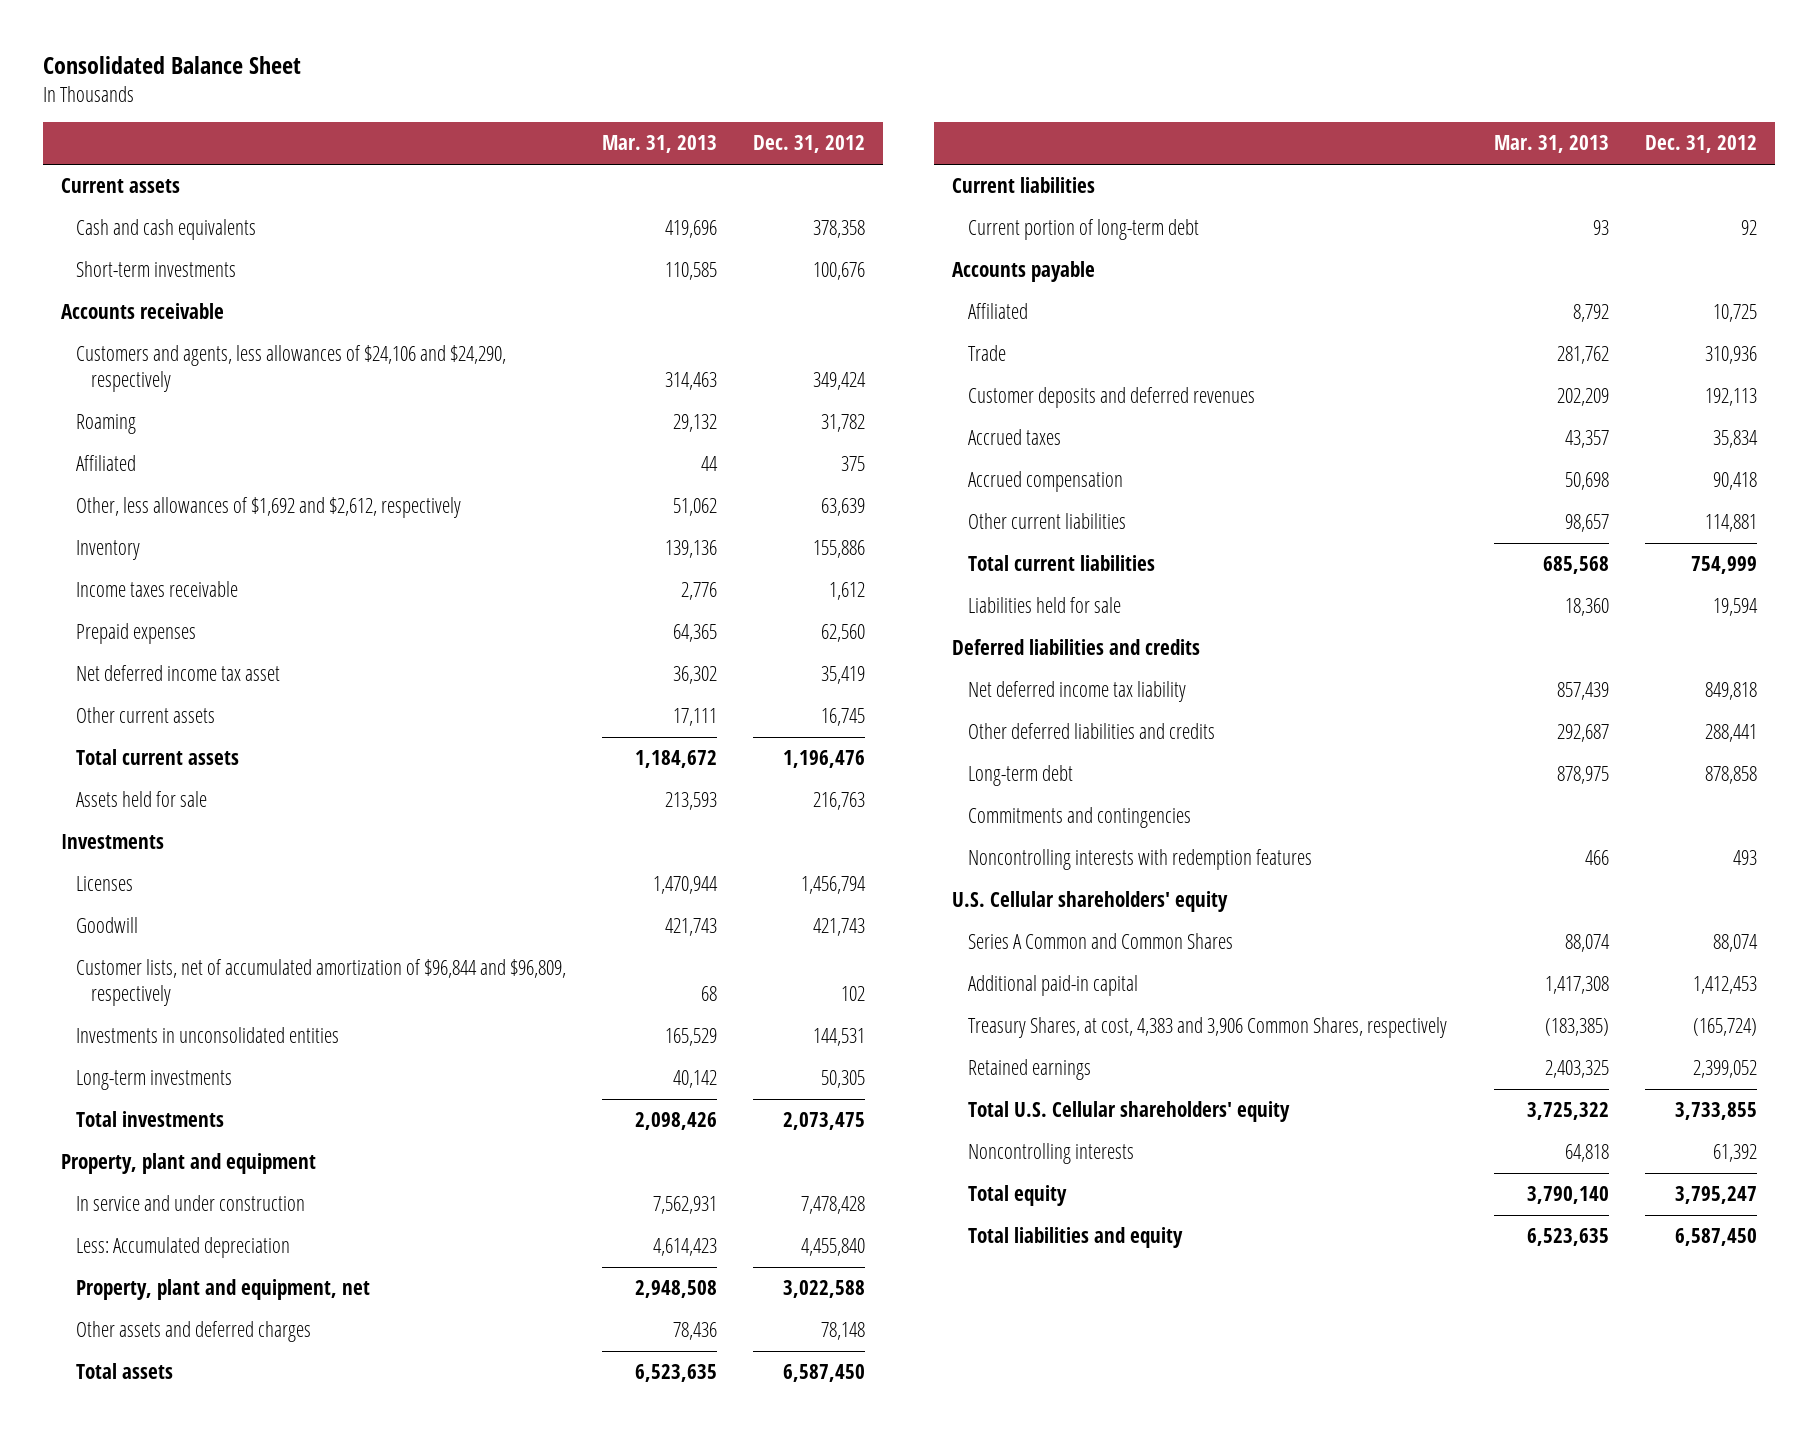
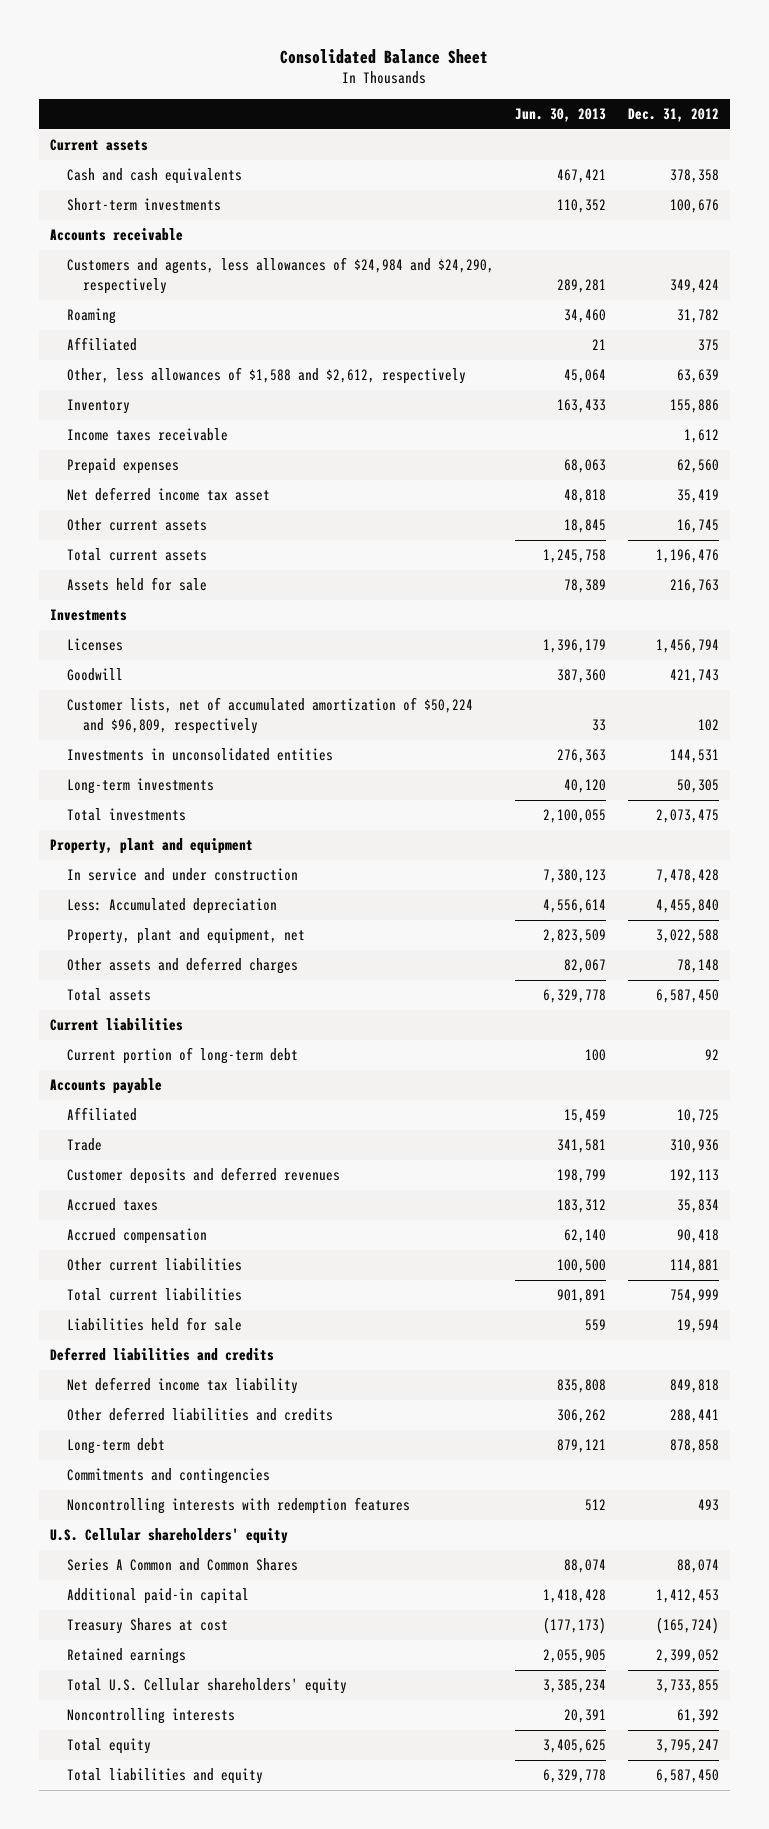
[602,135,718,154] Mar. 31, 2013 -> none
none -> [515,107,607,122] Jun. 30, 2013
[76,345,507,393] Customers and agents, less allowances of $24,106 and $24,290, respectively -> [66,257,494,294] Customers and agents, less allowances of $24,984 and $24,290, respectively
[76,497,462,519] Other, less allowances of $1,692 and $2,612, respectively -> [66,367,466,385] Other, less allowances of $1,588 and $2,612, respectively
[76,959,567,1007] Customer lists, net of accumulated amortization of $96,844 and $96,809, respectively -> [66,697,473,734] Customer lists, net of accumulated amortization of $50,224 and $96,809, respectively
[967,1017,1447,1039] Treasury Shares, at cost, 4,383 and 3,906 Common Shares, respectively -> [66,1618,228,1635] Treasury Shares at cost

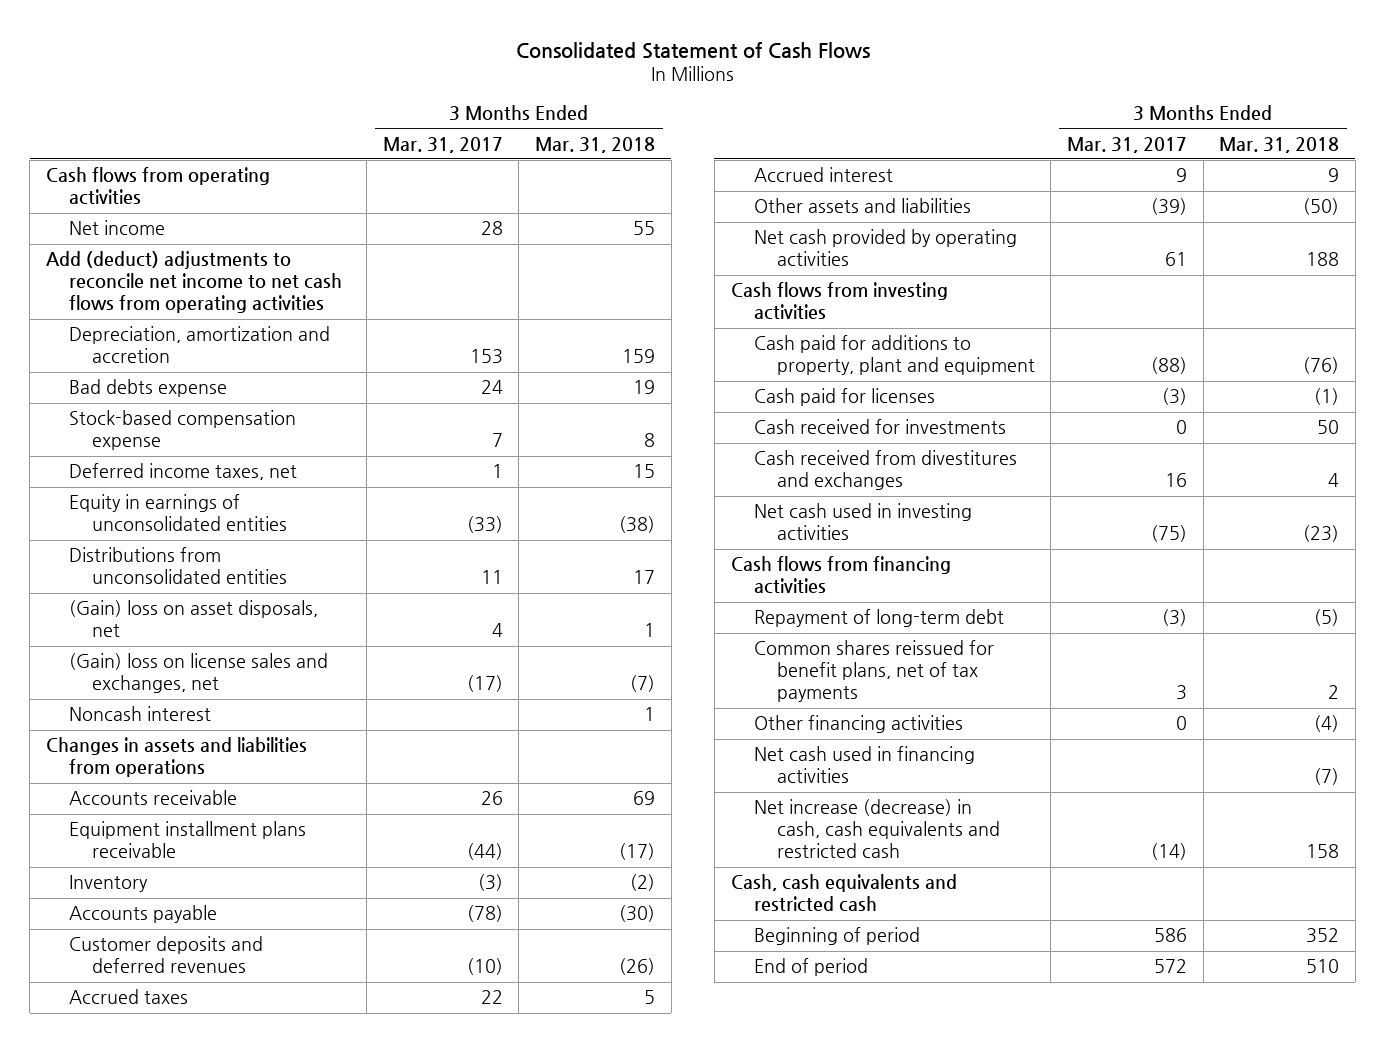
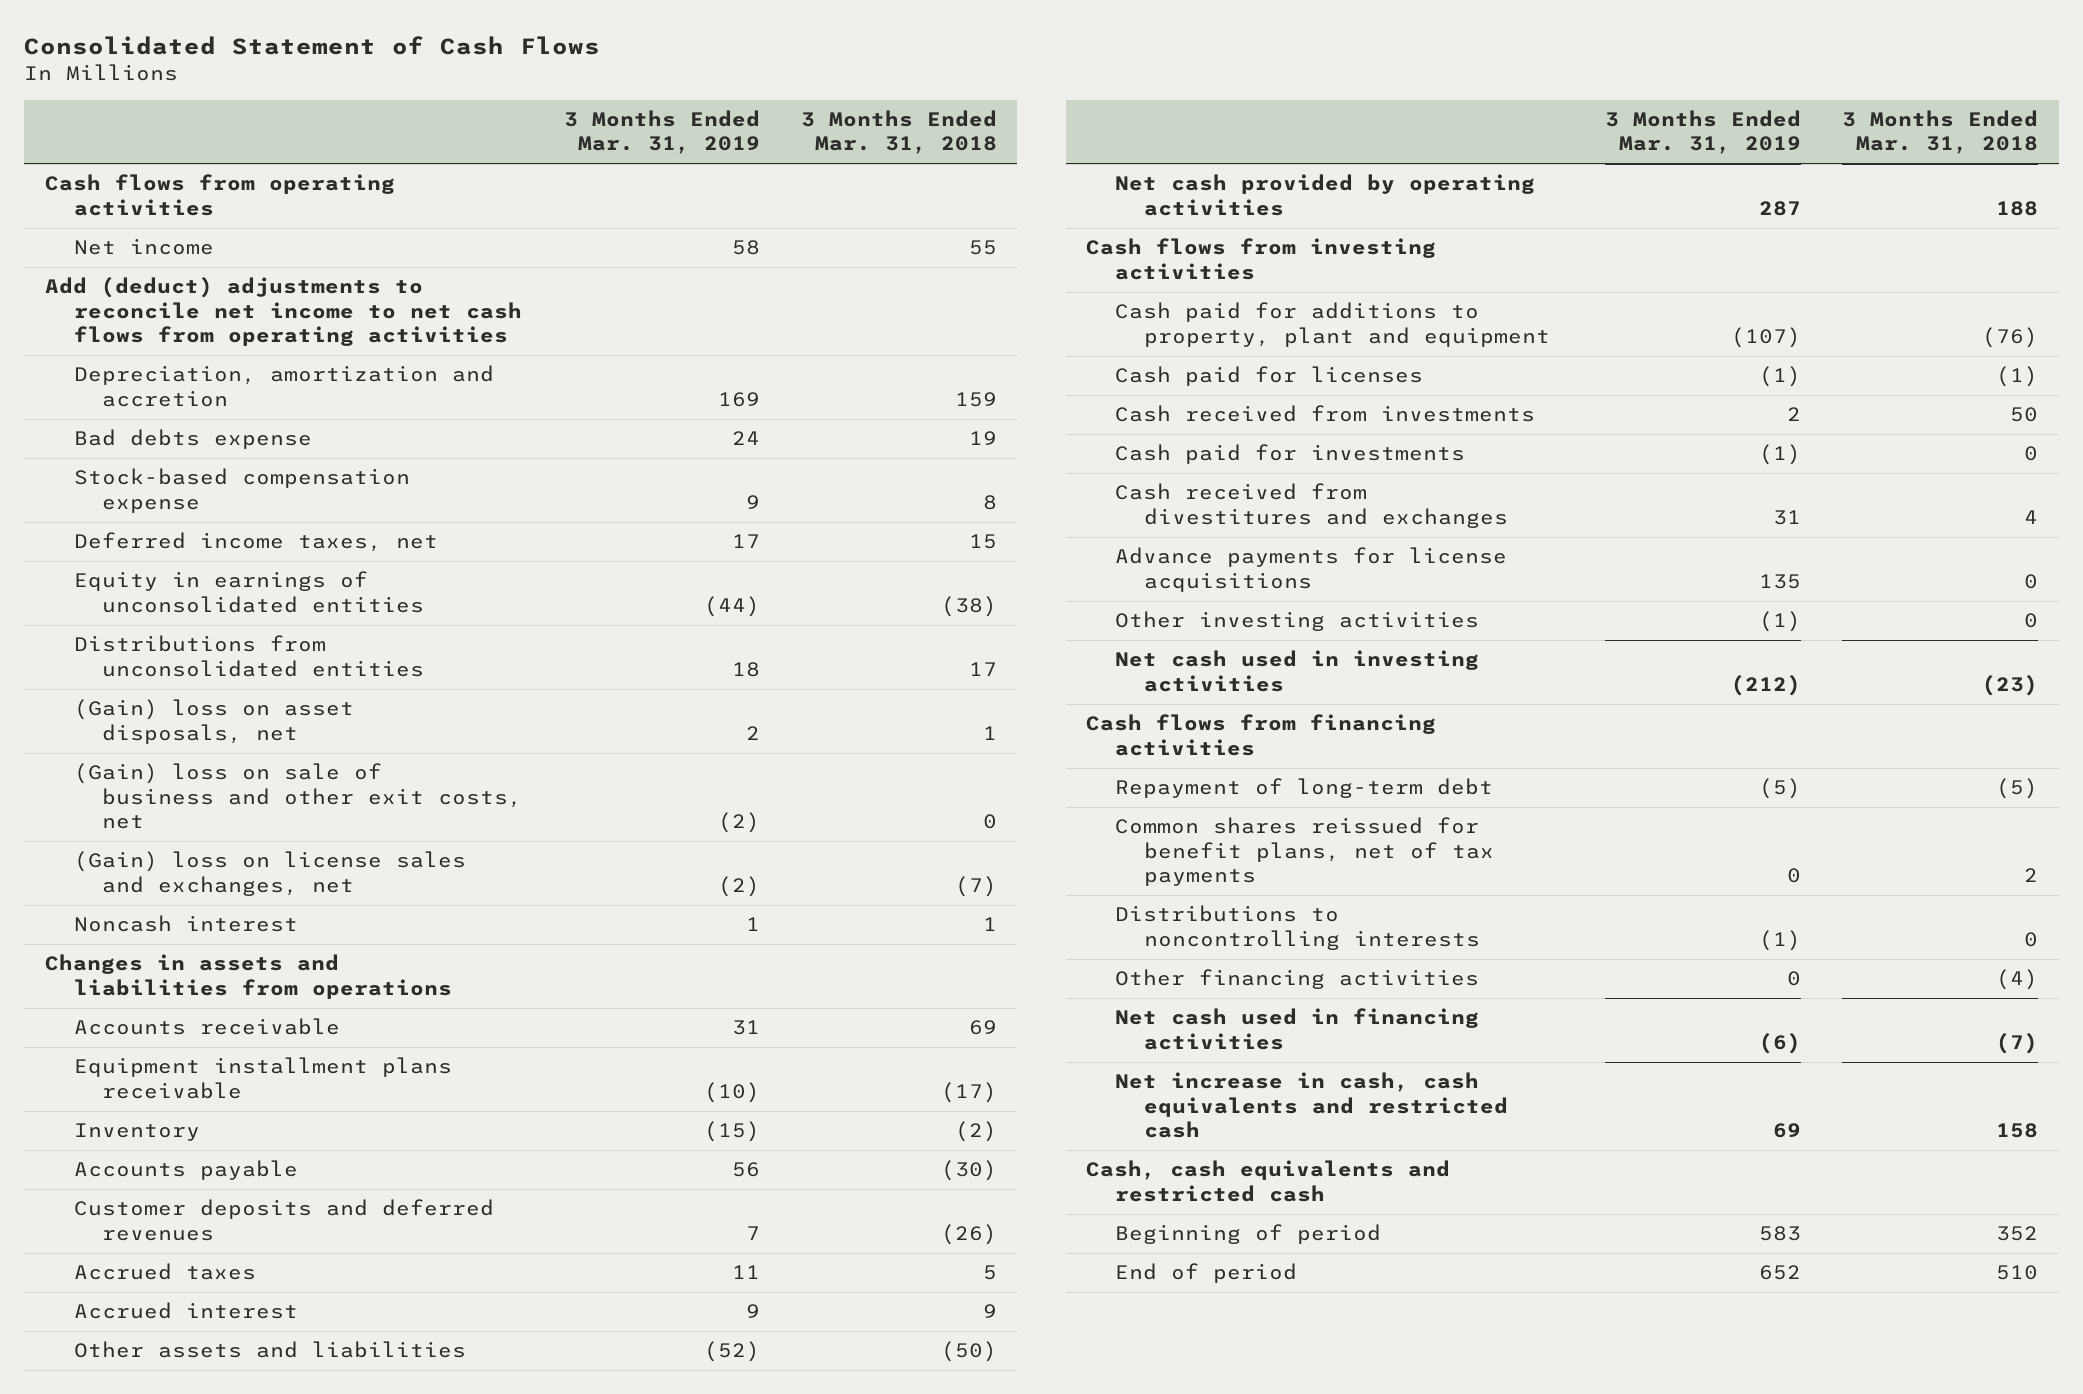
[382,136,503,153] Mar. 31, 2017 -> none
none -> [563,110,760,155] 3 Months Ended Mar. 31, 2019
none -> [73,763,523,830] (Gain) loss on sale of business and other exit costs, net
[753,419,1006,435] Cash received for investments -> [1115,405,1536,423] Cash received from investments
none -> [1115,444,1466,465] Cash paid for investments
none -> [1115,547,1508,592] Advance payments for license acquisitions
none -> [1115,611,1480,632] Other investing activities
none -> [1115,905,1480,950] Distributions to noncontrolling interests
[753,799,1000,859] Net increase (decrease) in cash, cash equivalents and restricted cash -> [1115,1072,1508,1139] Net increase in cash, cash equivalents and restricted cash

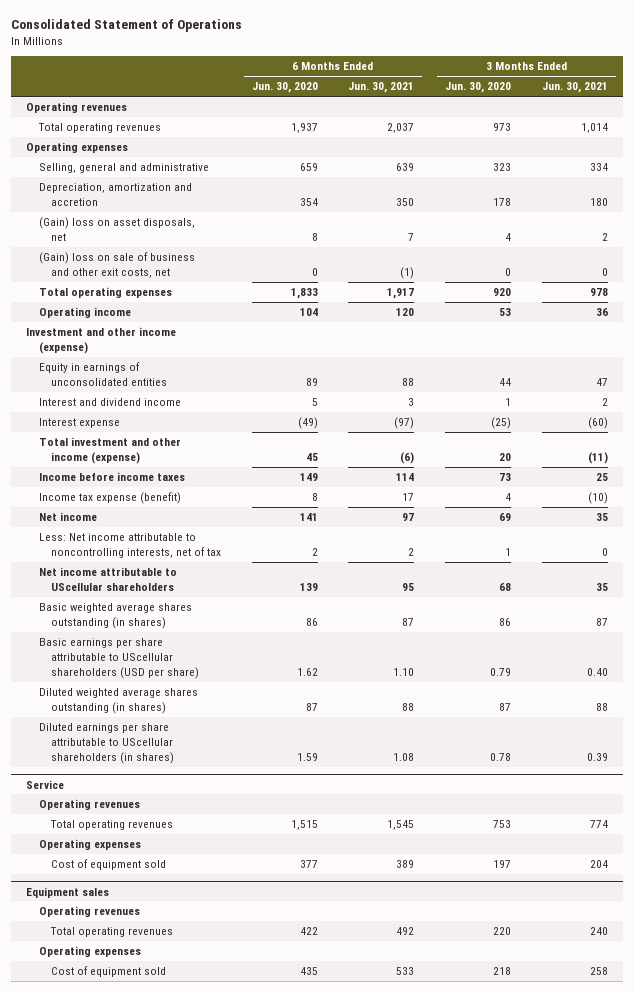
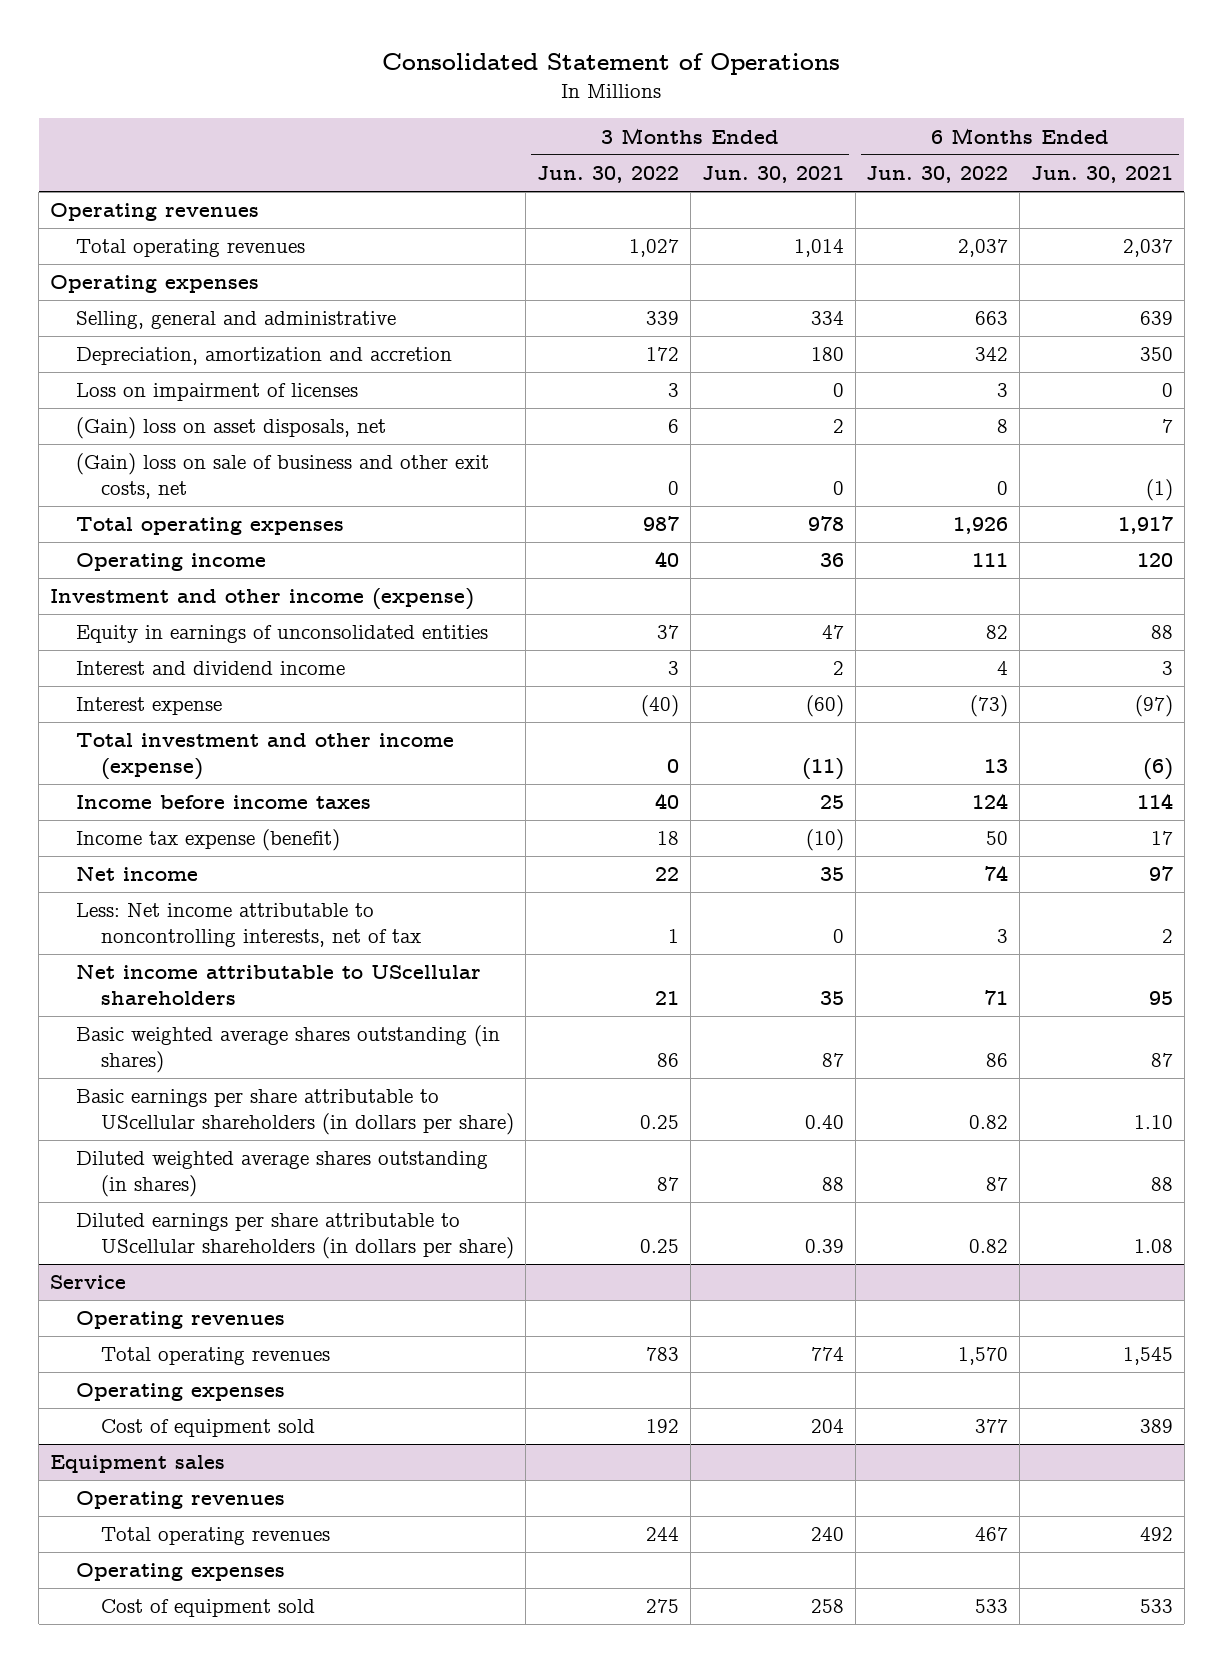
[251,82,318,94] Jun. 30, 2020 -> none
[445,82,512,94] Jun. 30, 2020 -> none
none -> [537,166,680,184] Jun. 30, 2022
none -> [866,166,1009,184] Jun. 30, 2022
none -> [75,383,358,402] Loss on impairment of licenses
[38,638,200,680] Basic earnings per share attributable to UScellular shareholders (USD per share) -> [75,1089,515,1136] Basic earnings per share attributable to UScellular shareholders (in dollars per share)
[38,723,175,765] Diluted earnings per share attributable to UScellular shareholders (in shares) -> [75,1213,515,1260] Diluted earnings per share attributable to UScellular shareholders (in dollars per share)

